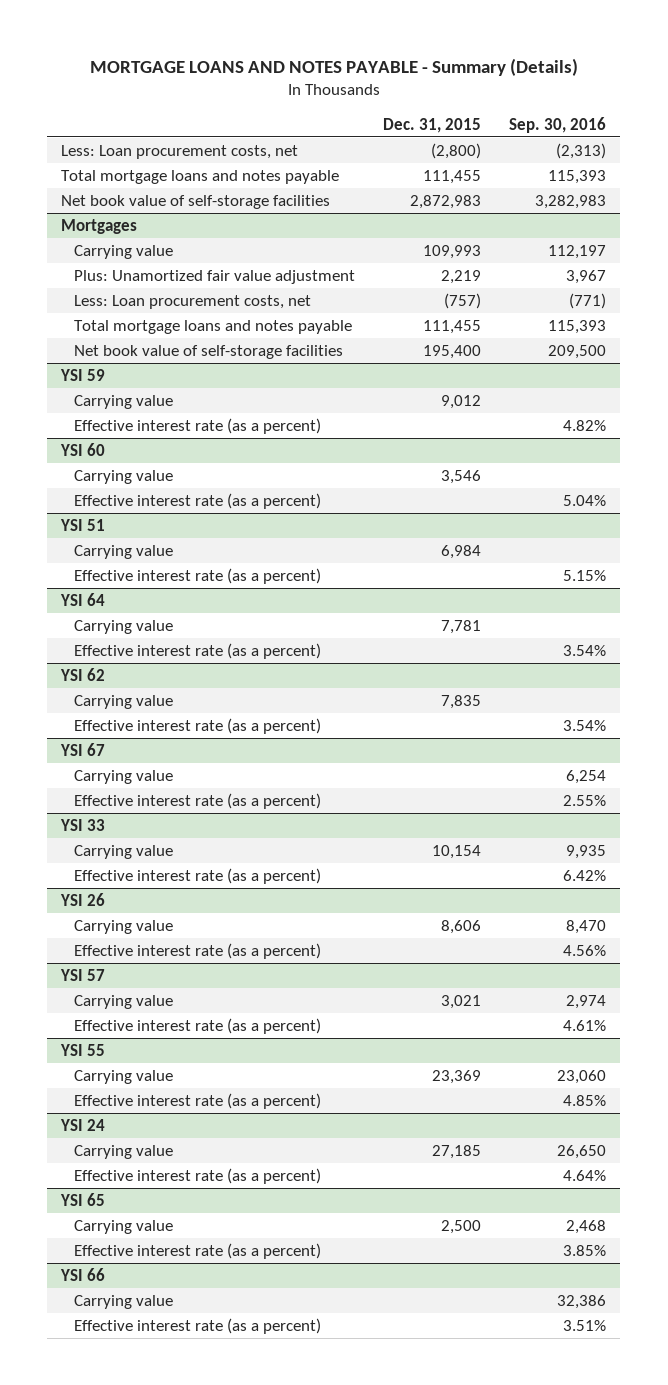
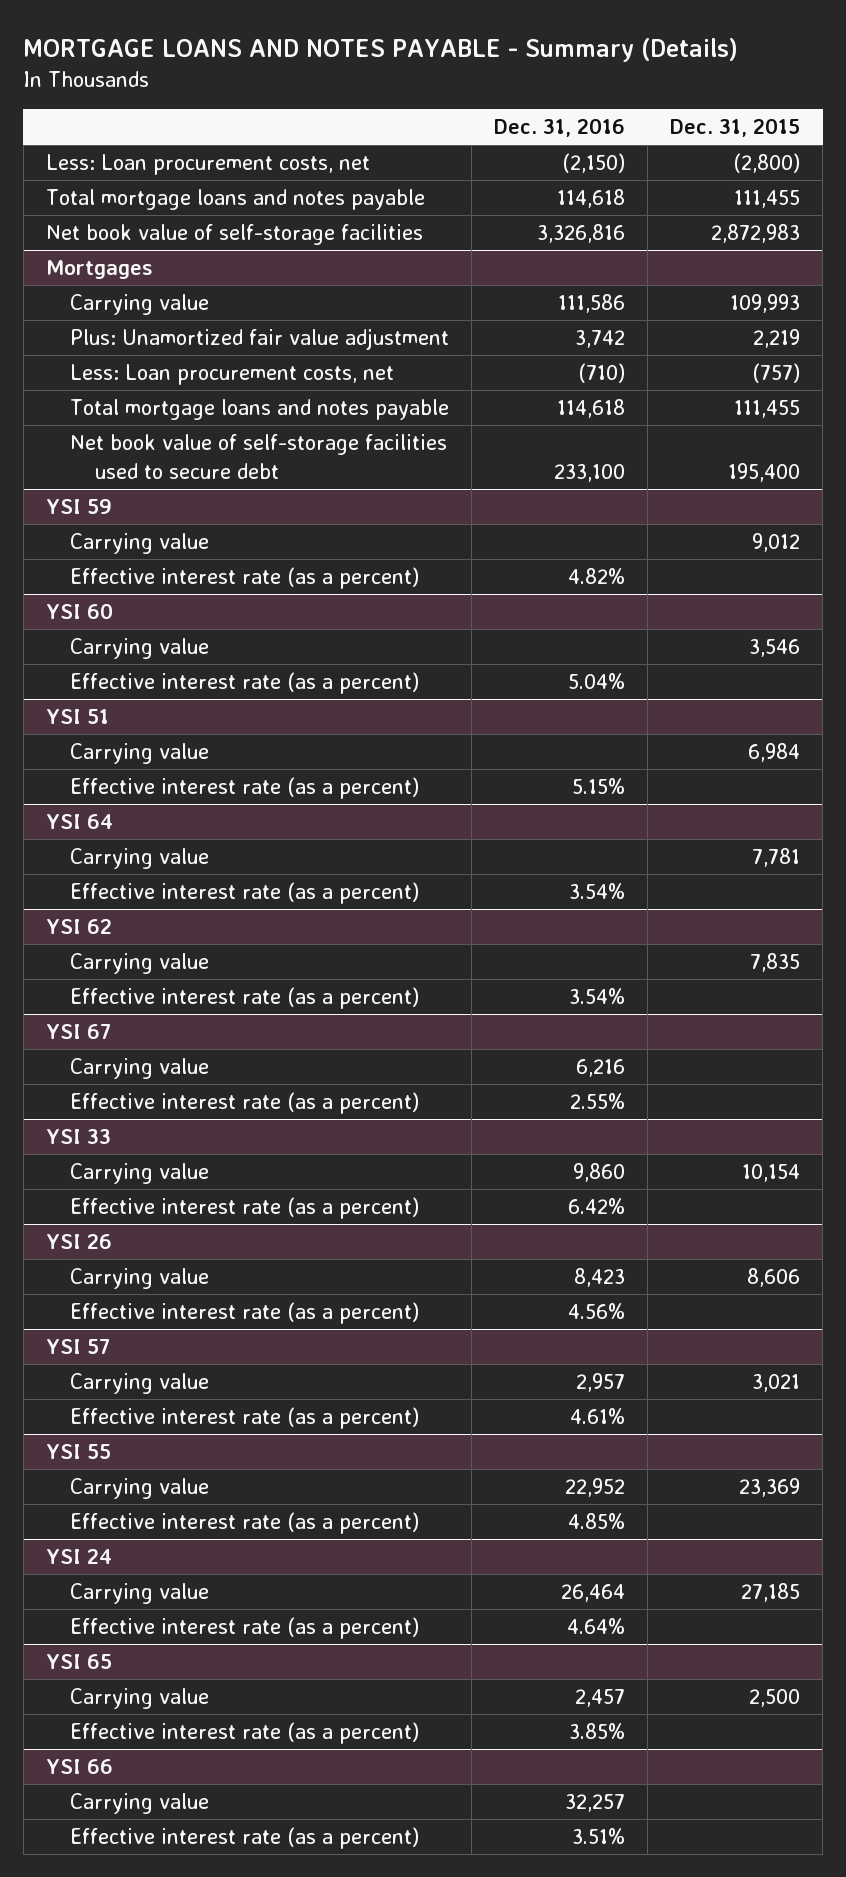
[509,116,607,133] Sep. 30, 2016 -> none
none -> [494,117,626,137] Dec. 31, 2016
[74,344,344,359] Net book value of self-storage facilities -> [70,434,448,479] Net book value of self-storage facilities used to secure debt

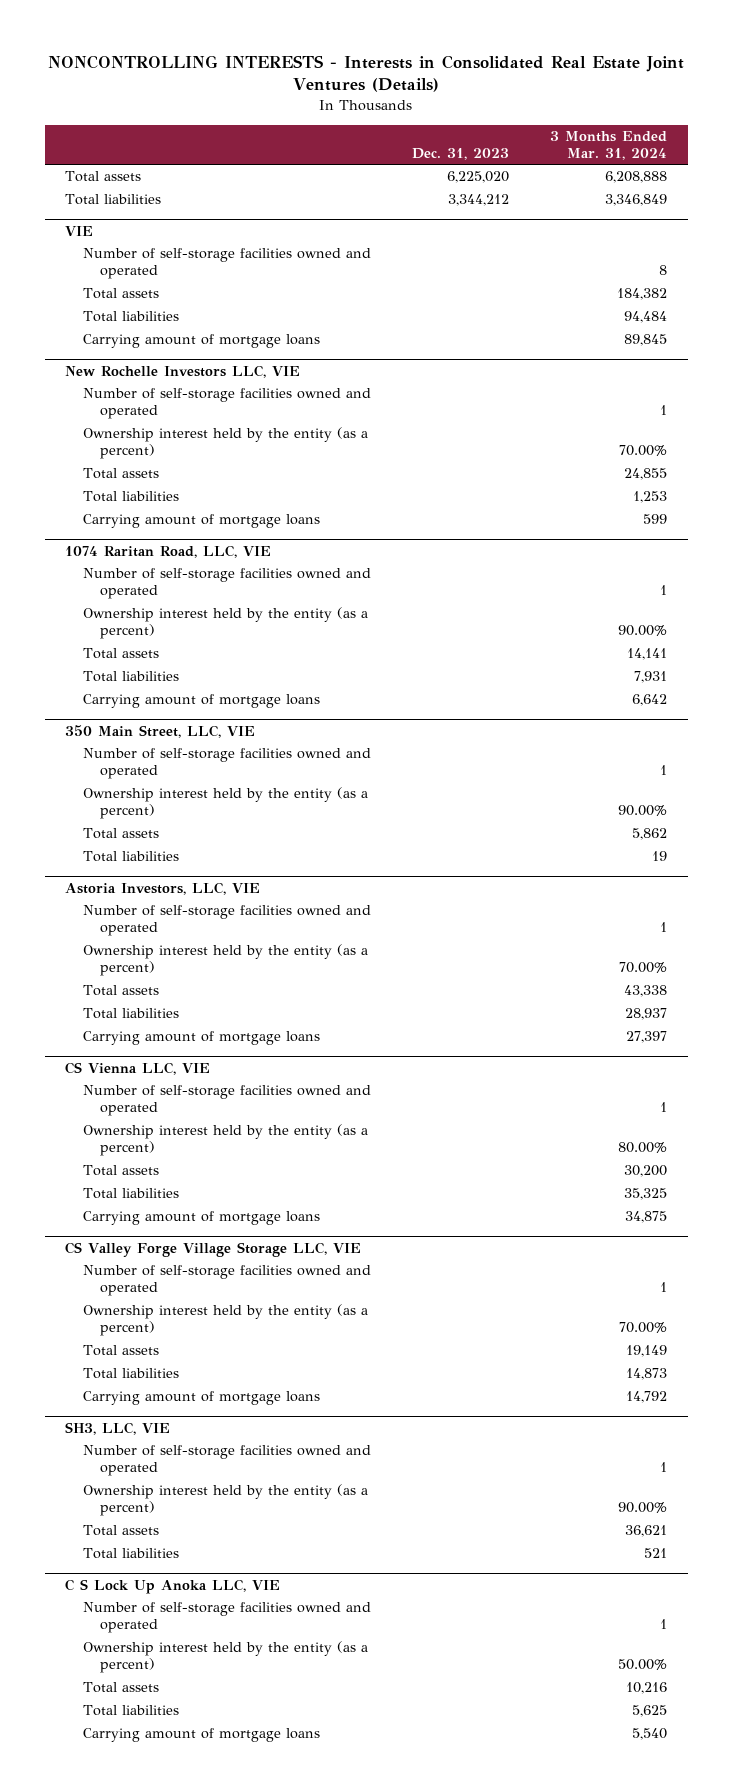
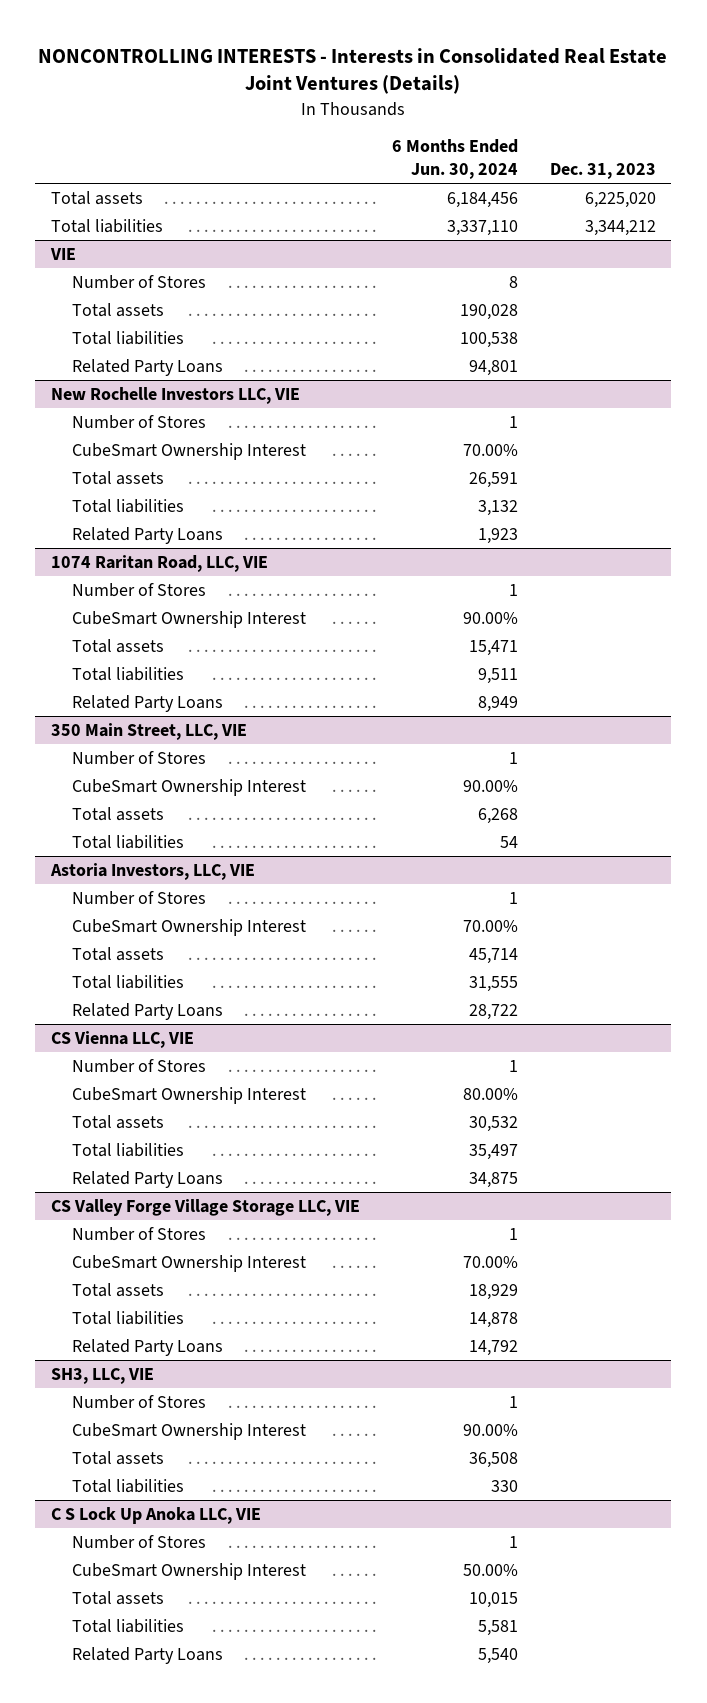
[550,131,668,161] 3 Months Ended Mar. 31, 2024 -> none
none -> [391,139,518,180] 6 Months Ended Jun. 30, 2024
[82,248,371,280] Number of self-storage facilities owned and operated -> [72,275,207,290] Number of Stores
[82,334,320,349] Carrying amount of mortgage loans -> [72,359,224,377] Related Party Loans
[82,388,371,420] Number of self-storage facilities owned and operated -> [72,415,207,430] Number of Stores
[82,427,368,460] Ownership interest held by the entity (as a percent) -> [72,443,307,461] CubeSmart Ownership Interest
[82,514,320,529] Carrying amount of mortgage loans -> [72,527,224,545] Related Party Loans
[82,568,371,600] Number of self-storage facilities owned and operated -> [72,583,207,598] Number of Stores
[82,607,368,640] Ownership interest held by the entity (as a percent) -> [72,611,307,629] CubeSmart Ownership Interest
[82,694,320,709] Carrying amount of mortgage loans -> [72,695,224,713] Related Party Loans
[82,748,371,780] Number of self-storage facilities owned and operated -> [72,751,207,766] Number of Stores
[82,787,368,820] Ownership interest held by the entity (as a percent) -> [72,779,307,797] CubeSmart Ownership Interest
[82,905,371,937] Number of self-storage facilities owned and operated -> [72,891,207,906] Number of Stores
[82,944,368,977] Ownership interest held by the entity (as a percent) -> [72,919,307,937] CubeSmart Ownership Interest
[82,1031,320,1046] Carrying amount of mortgage loans -> [72,1003,224,1021] Related Party Loans
[82,1085,371,1117] Number of self-storage facilities owned and operated -> [72,1059,207,1074] Number of Stores
[82,1124,368,1157] Ownership interest held by the entity (as a percent) -> [72,1087,307,1105] CubeSmart Ownership Interest
[82,1211,320,1226] Carrying amount of mortgage loans -> [72,1171,224,1189] Related Party Loans
[82,1265,371,1297] Number of self-storage facilities owned and operated -> [72,1227,207,1242] Number of Stores
[82,1304,368,1337] Ownership interest held by the entity (as a percent) -> [72,1255,307,1273] CubeSmart Ownership Interest
[82,1391,320,1406] Carrying amount of mortgage loans -> [72,1339,224,1357] Related Party Loans
[82,1445,371,1477] Number of self-storage facilities owned and operated -> [72,1395,207,1410] Number of Stores
[82,1484,368,1517] Ownership interest held by the entity (as a percent) -> [72,1423,307,1441] CubeSmart Ownership Interest
[82,1602,371,1634] Number of self-storage facilities owned and operated -> [72,1535,207,1550] Number of Stores
[82,1641,368,1674] Ownership interest held by the entity (as a percent) -> [72,1563,307,1581] CubeSmart Ownership Interest
[82,1728,320,1743] Carrying amount of mortgage loans -> [72,1647,224,1665] Related Party Loans

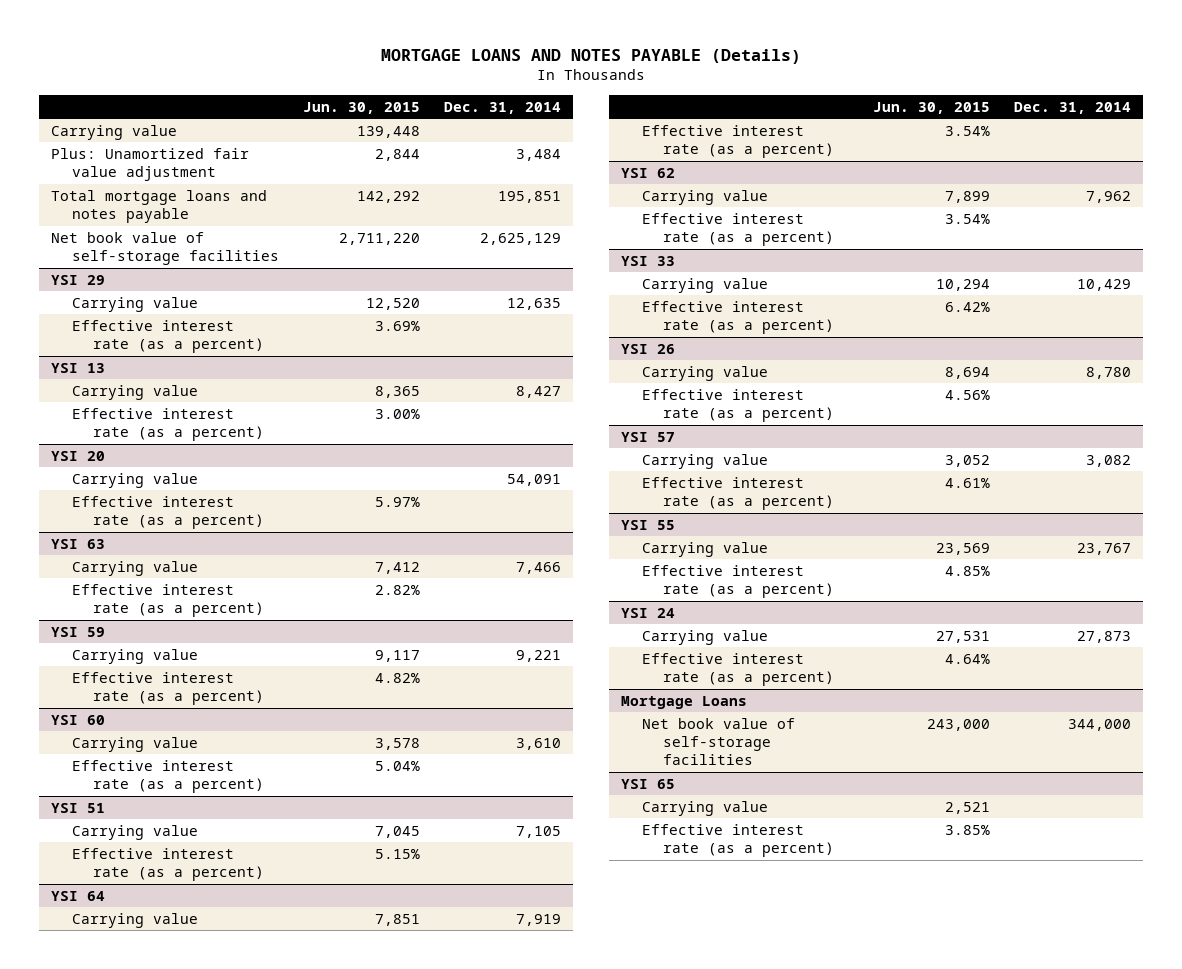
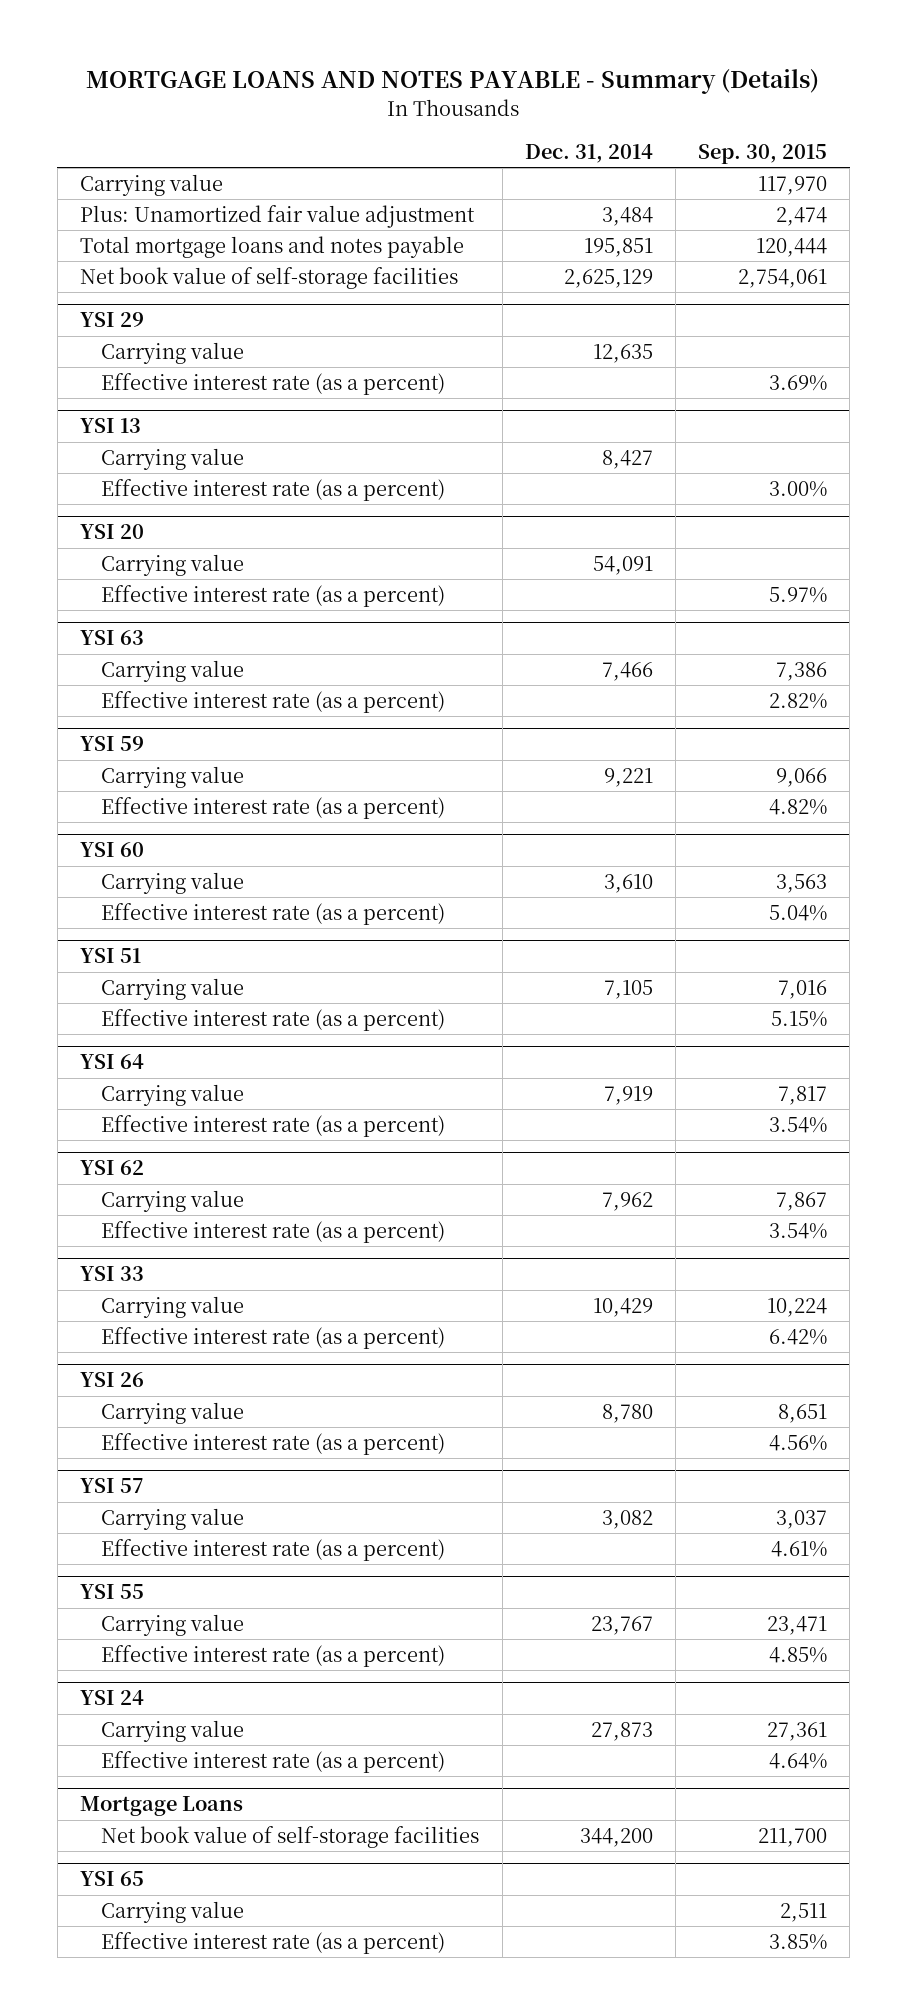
[381,49,802,65] MORTGAGE LOANS AND NOTES PAYABLE (Details) -> [86,69,820,95] MORTGAGE LOANS AND NOTES PAYABLE - Summary (Details)
[302,101,420,114] Jun. 30, 2015 -> none
none -> [697,143,827,164] Sep. 30, 2015
[1068,718,1132,731] 344,000 -> [579,1827,653,1847] 344,200

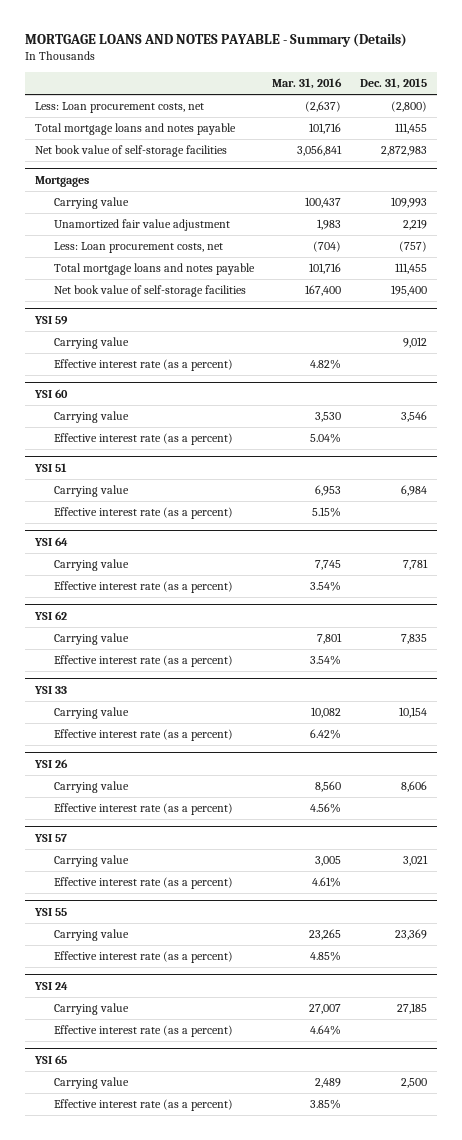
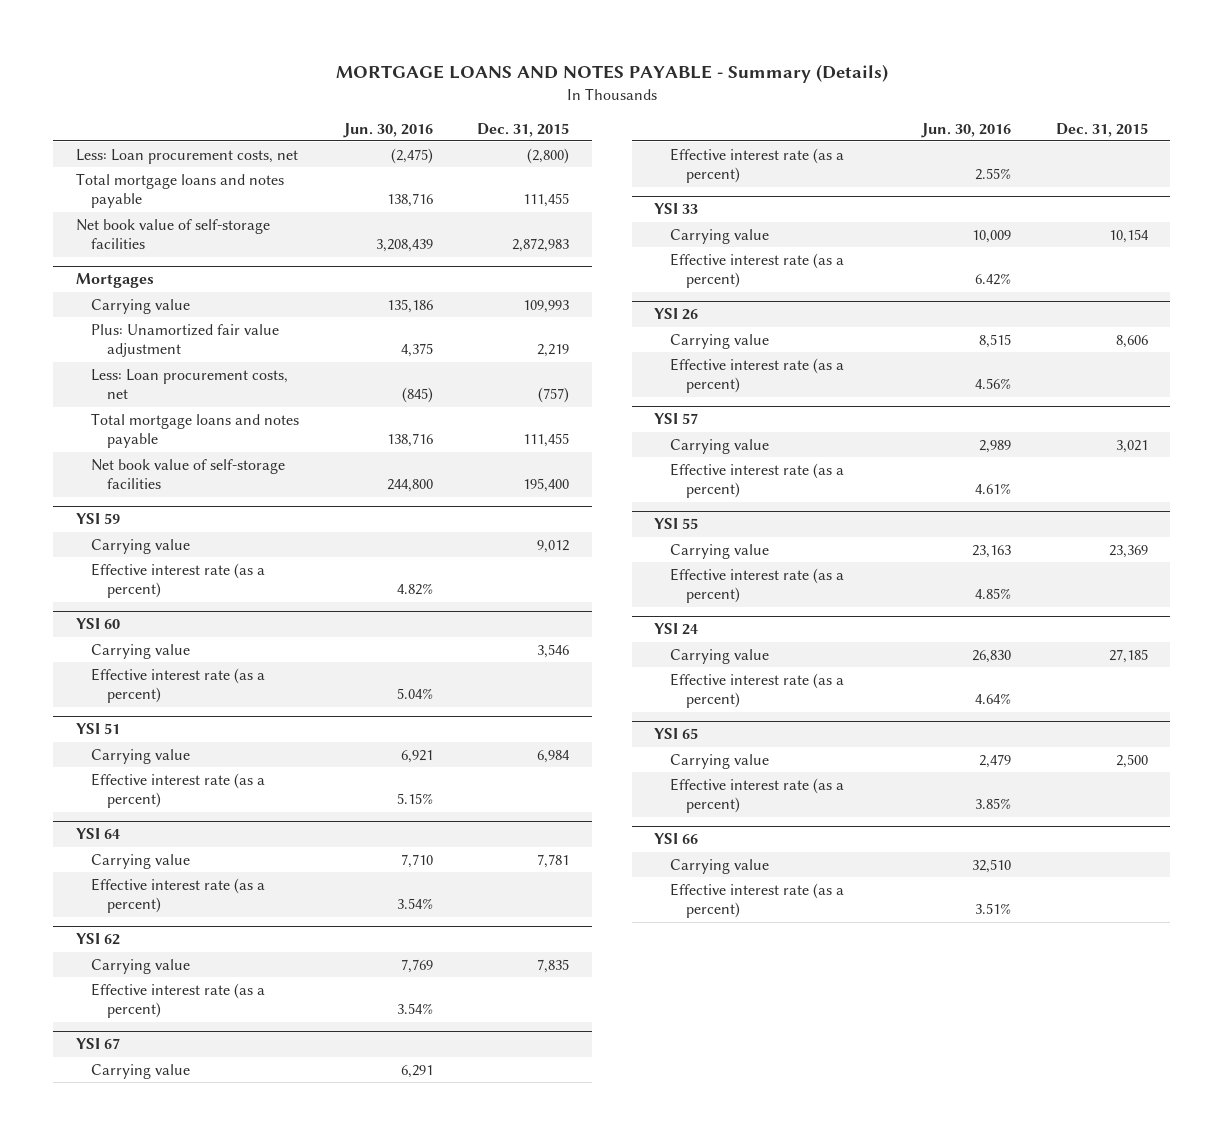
[272,78,343,90] Mar. 31, 2016 -> none
none -> [342,122,433,138] Jun. 30, 2016
[53,219,230,232] Unamortized fair value adjustment -> [91,323,280,358] Plus: Unamortized fair value adjustment
none -> [75,1038,120,1050] YSI 67
none -> [91,1063,191,1079] Carrying value
none -> [669,147,844,184] Effective interest rate (as a percent)
none -> [653,833,698,845] YSI 66
none -> [669,858,769,874] Carrying value
none -> [669,882,844,919] Effective interest rate (as a percent)

